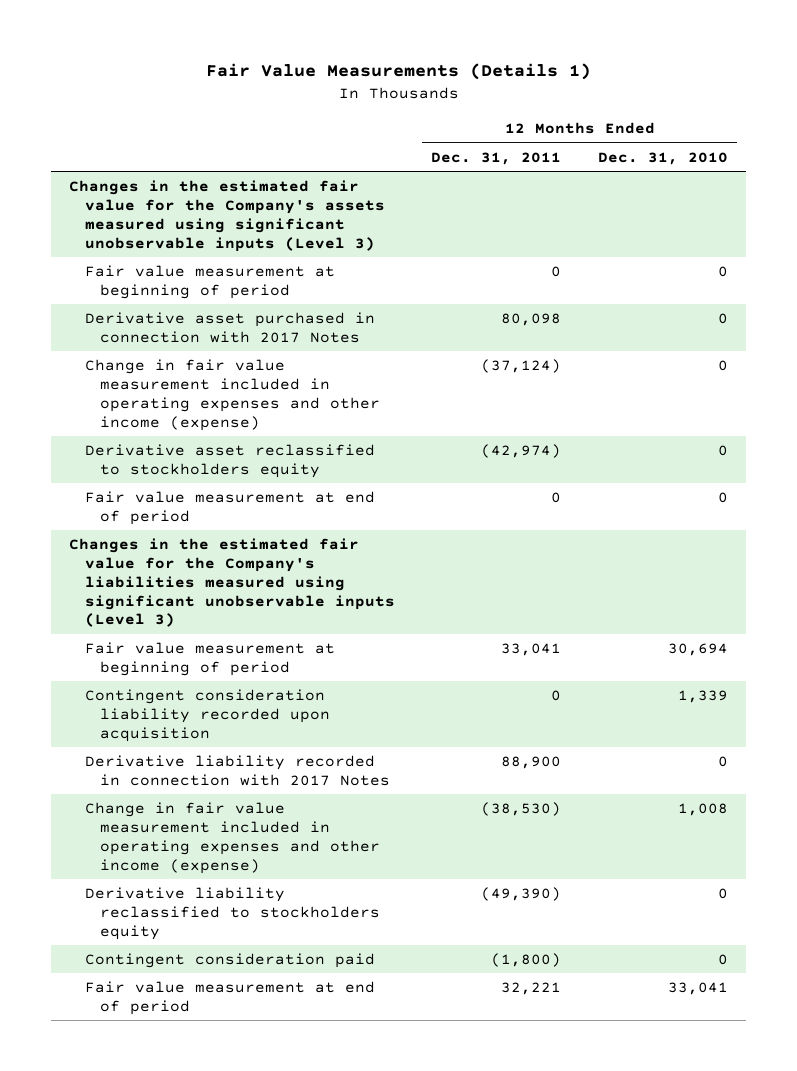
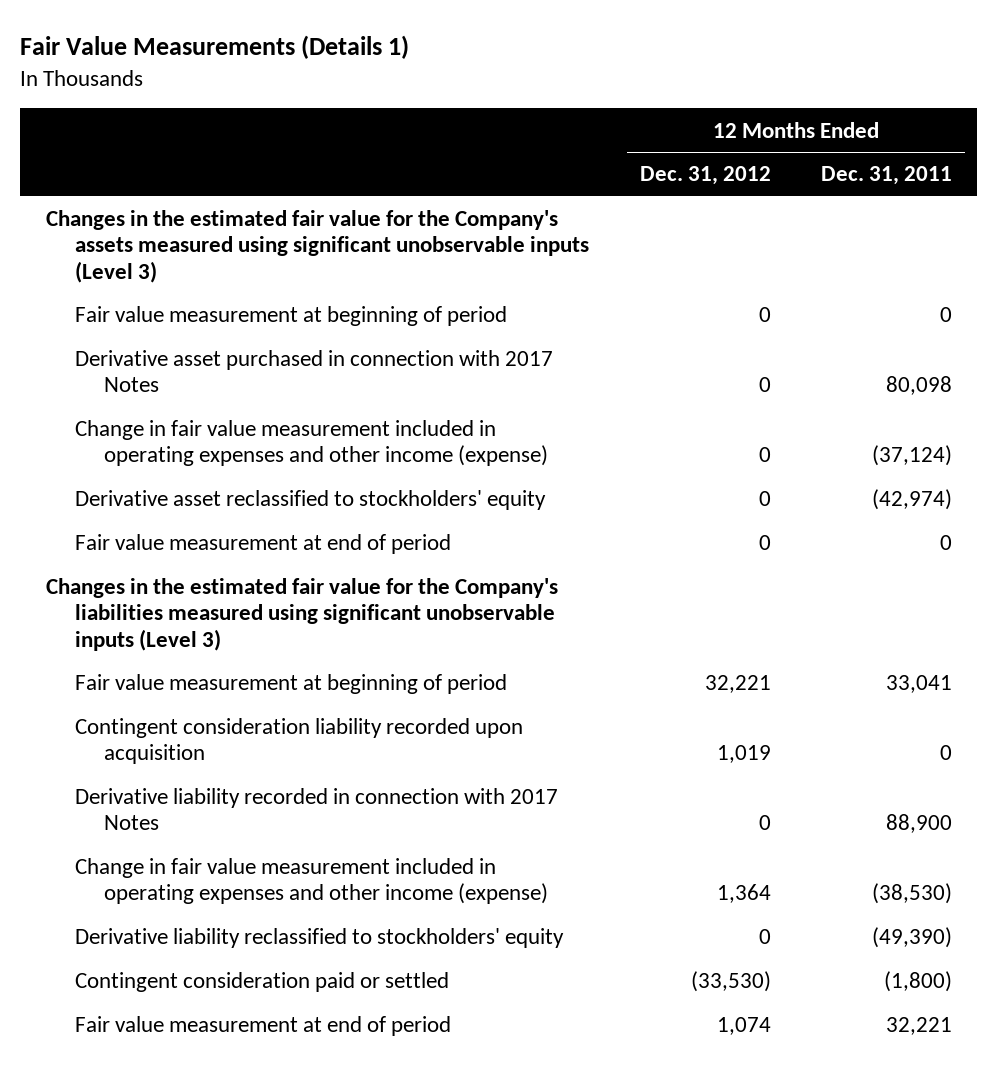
[597,151,728,165] Dec. 31, 2010 -> none
none -> [639,166,771,186] Dec. 31, 2012
[84,444,375,478] Derivative asset reclassified to stockholders equity -> [74,490,546,511] Derivative asset reclassified to stockholders' equity
[84,887,381,940] Derivative liability reclassified to stockholders equity -> [74,928,564,949] Derivative liability reclassified to stockholders' equity
[84,953,375,969] Contingent consideration paid -> [74,972,449,993] Contingent consideration paid or settled

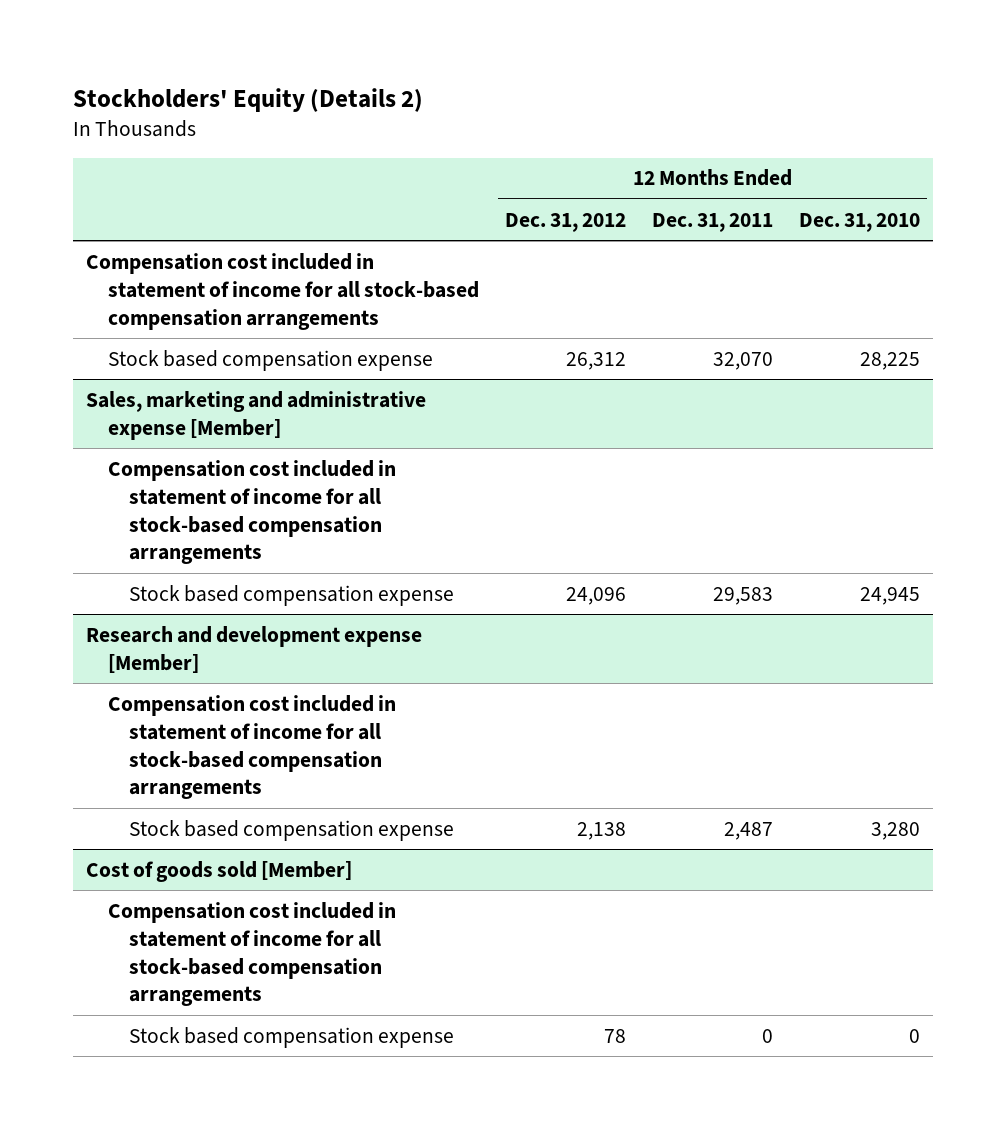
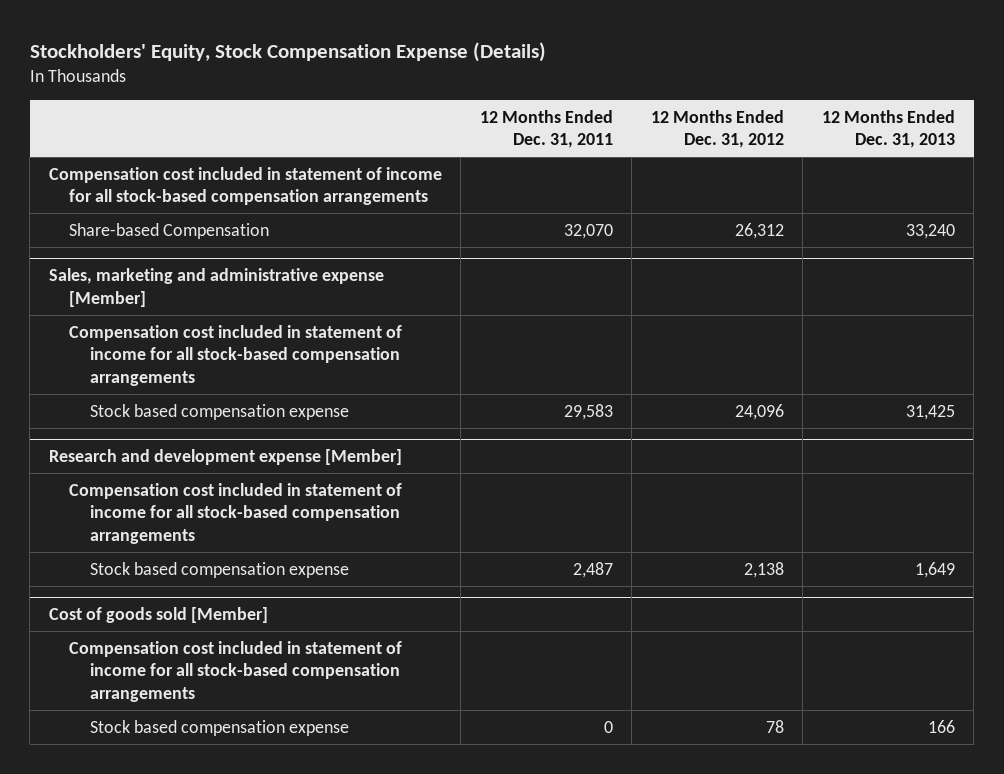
[73,87,424,112] Stockholders' Equity (Details 2) -> [29,41,546,62] Stockholders' Equity, Stock Compensation Expense (Details)
[799,212,921,232] Dec. 31, 2010 -> none
none -> [821,109,955,149] 12 Months Ended Dec. 31, 2013
[107,349,433,371] Stock based compensation expense -> [69,222,270,239] Share-based Compensation

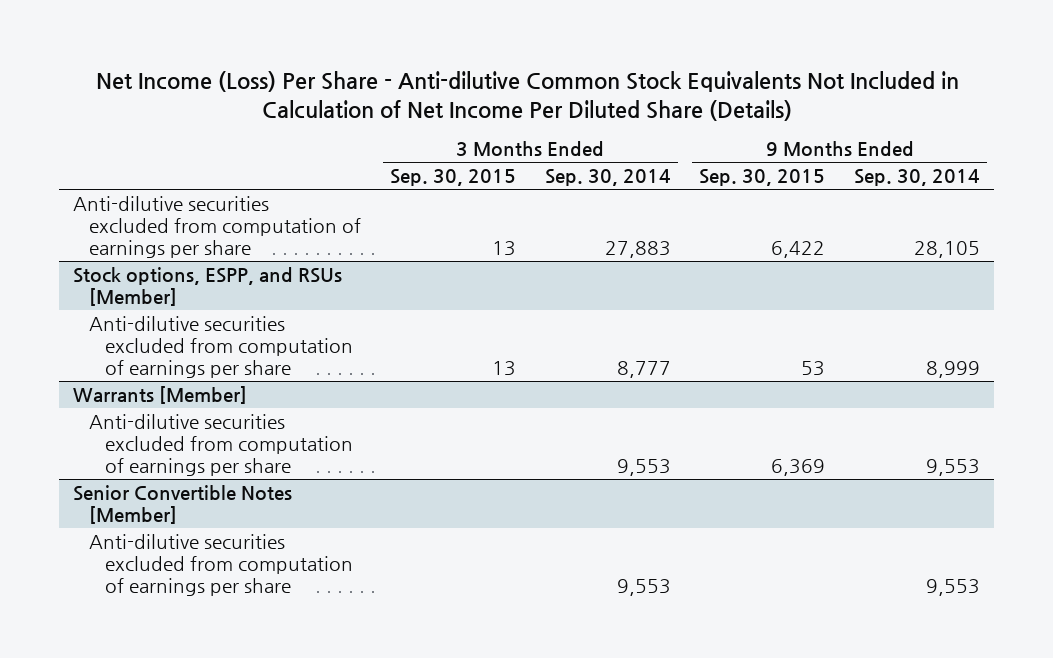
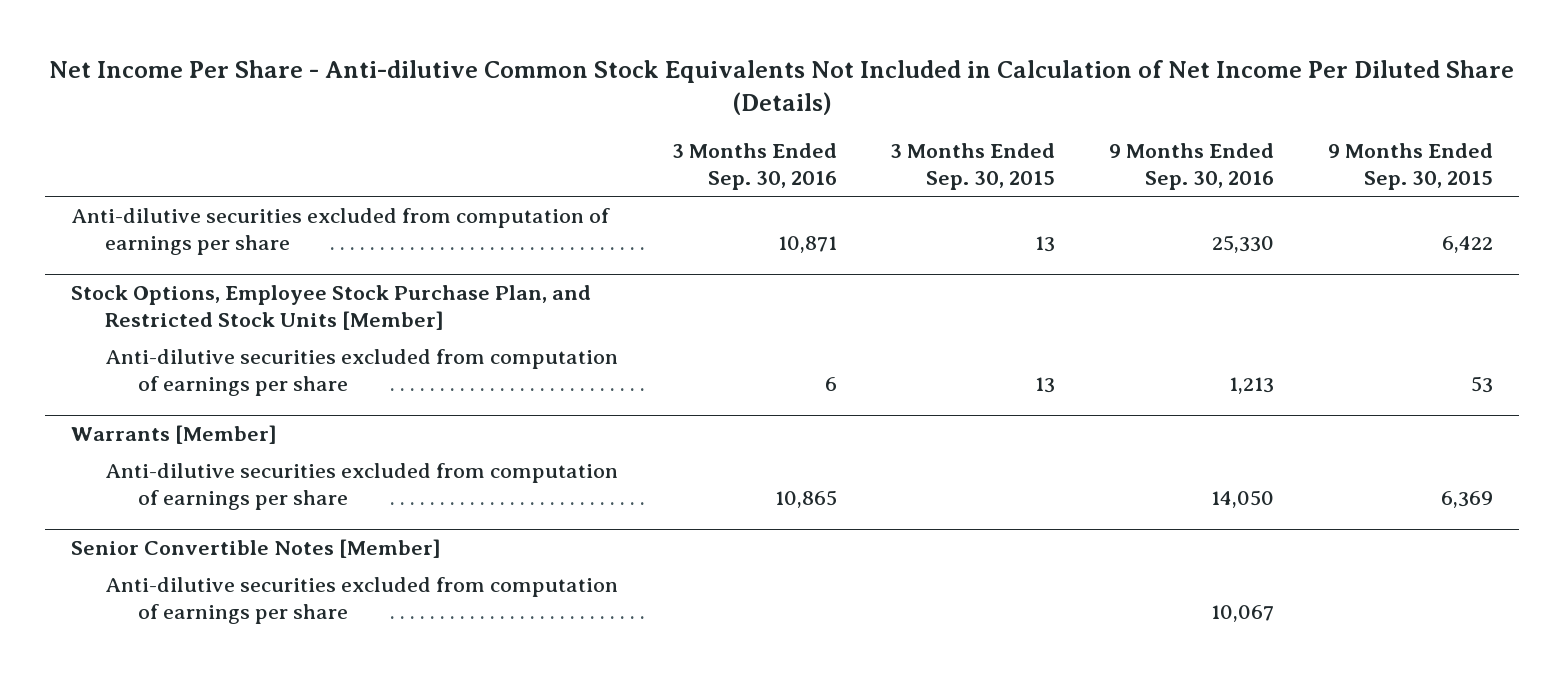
[95,70,959,121] Net Income (Loss) Per Share - Anti-dilutive Common Stock Equivalents Not Included in Calculation of Net Income Per Diluted Share (Details) -> [49,59,1515,116] Net Income Per Share - Anti-dilutive Common Stock Equivalents Not Included in Calculation of Net Income Per Diluted Share (Details)
[544,169,671,187] Sep. 30, 2014 -> none
[853,169,980,187] Sep. 30, 2014 -> none
none -> [671,143,837,191] 3 Months Ended Sep. 30, 2016
none -> [1108,143,1274,191] 9 Months Ended Sep. 30, 2016
[73,266,343,307] Stock options, ESPP, and RSUs [Member] -> [71,285,592,331] Stock Options, Employee Stock Purchase Plan, and Restricted Stock Units [Member]

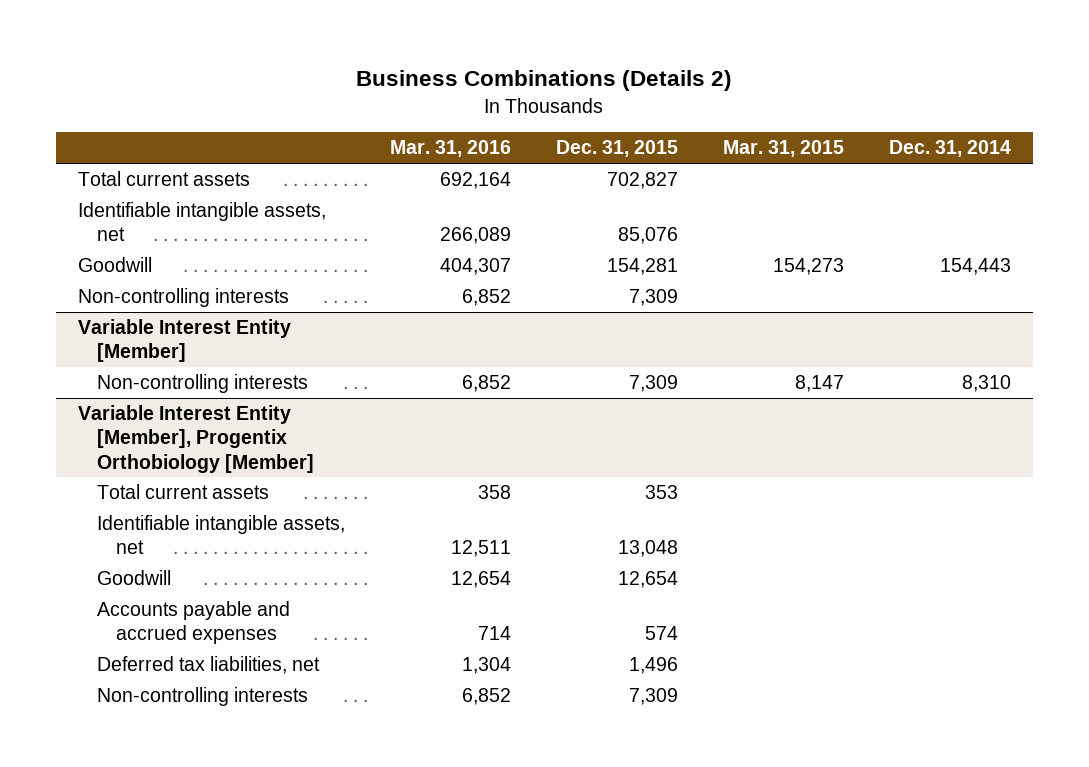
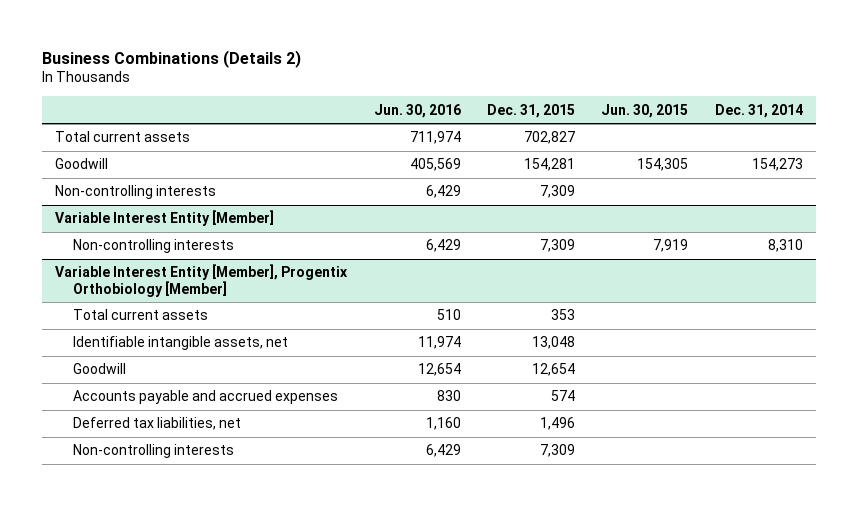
[389,140,511,158] Mar. 31, 2016 -> none
[722,140,844,158] Mar. 31, 2015 -> none
none -> [373,103,461,118] Jun. 30, 2016
none -> [601,103,689,118] Jun. 30, 2015
[78,202,327,242] Identifiable intangible assets, net -> none
[939,258,1011,276] 154,443 -> [751,158,803,172] 154,273

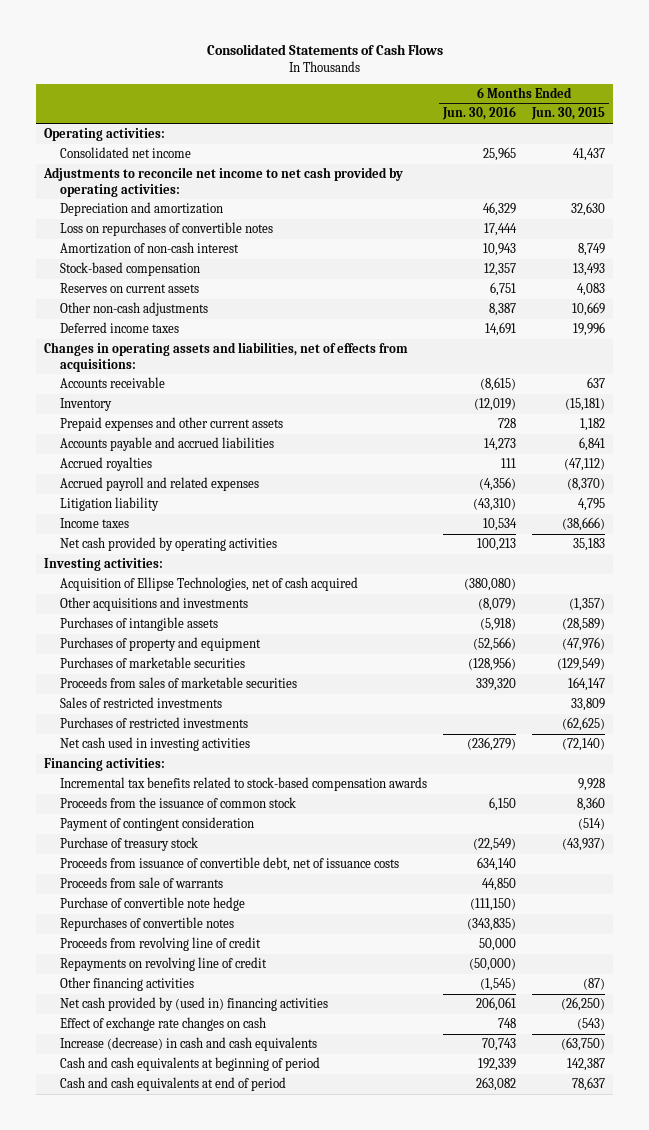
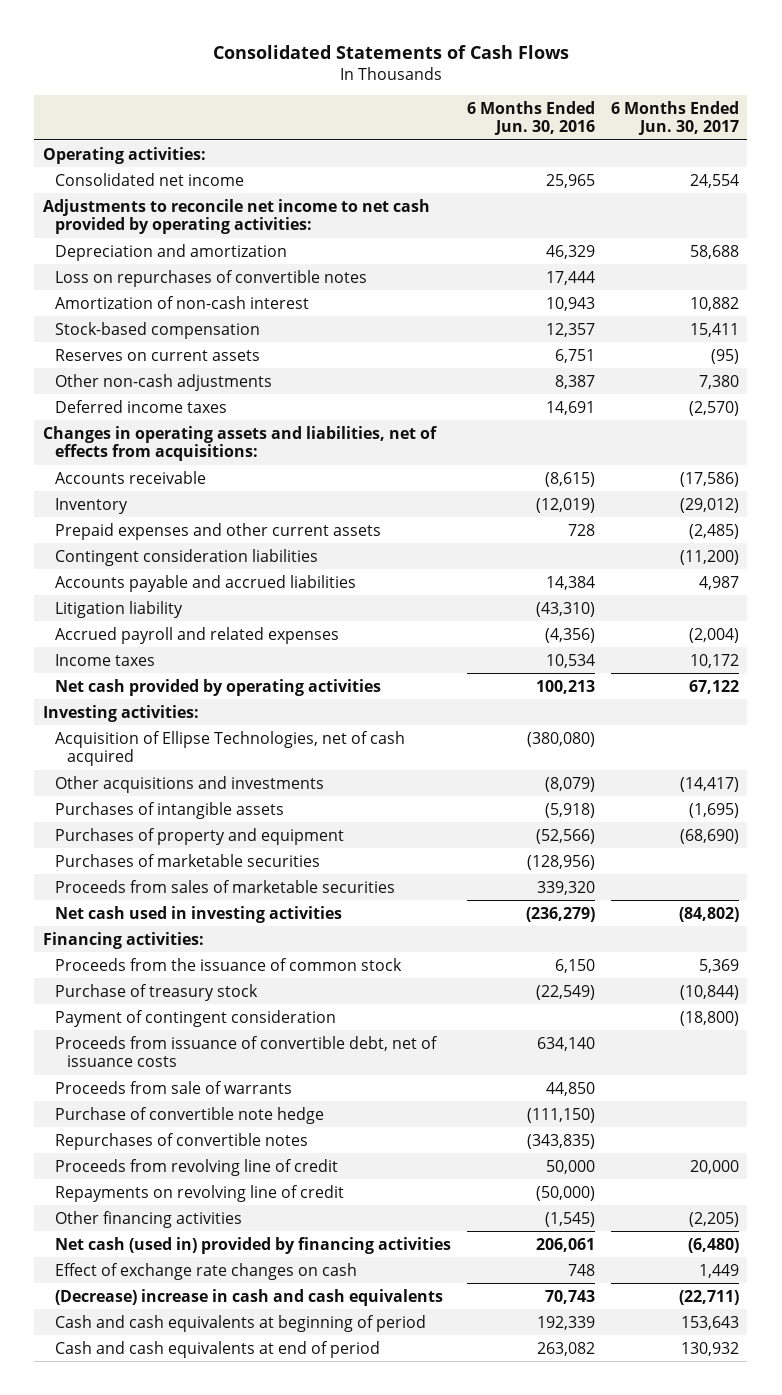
[531,107,606,121] Jun. 30, 2015 -> none
none -> [611,101,740,136] 6 Months Ended Jun. 30, 2017
[59,456,152,471] Accrued royalties -> none
none -> [54,548,318,566] Contingent consideration liabilities
[483,437,516,451] 14,273 -> [546,575,596,590] 14,384
[59,476,259,491] Accrued payroll and related expenses -> [54,626,339,644] Accrued payroll and related expenses
[59,696,222,708] Sales of restricted investments -> none
[59,716,248,728] Purchases of restricted investments -> none
[59,776,427,791] Incremental tax benefits related to stock-based compensation awards -> none
[59,816,254,831] Payment of contingent consideration -> [54,1009,336,1027] Payment of contingent consideration
[59,996,328,1011] Net cash provided by (used in) financing activities -> [54,1236,451,1254] Net cash (used in) provided by financing activities
[59,1036,317,1051] Increase (decrease) in cash and cash equivalents -> [54,1288,443,1306] (Decrease) increase in cash and cash equivalents

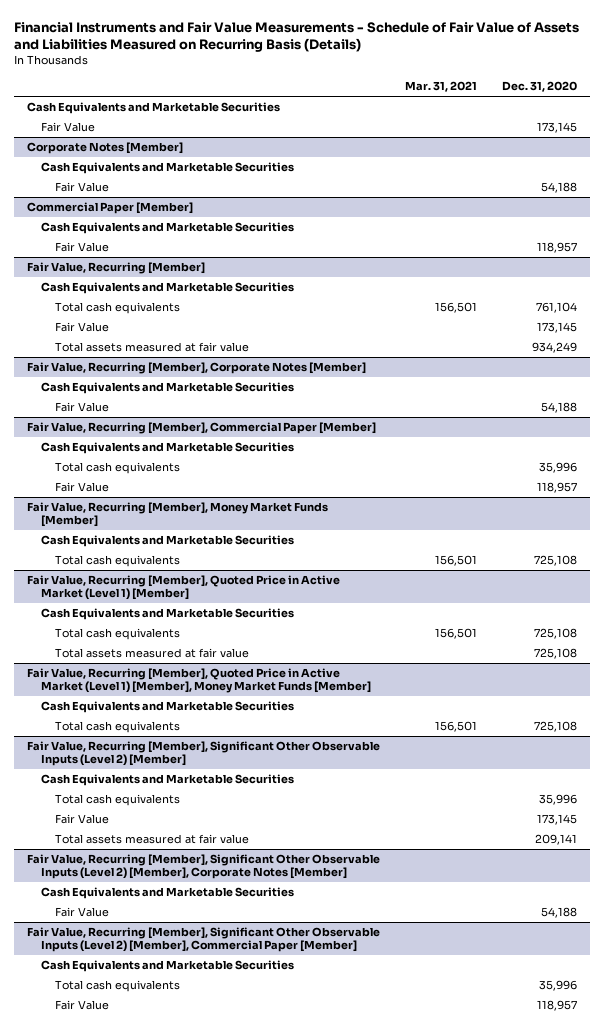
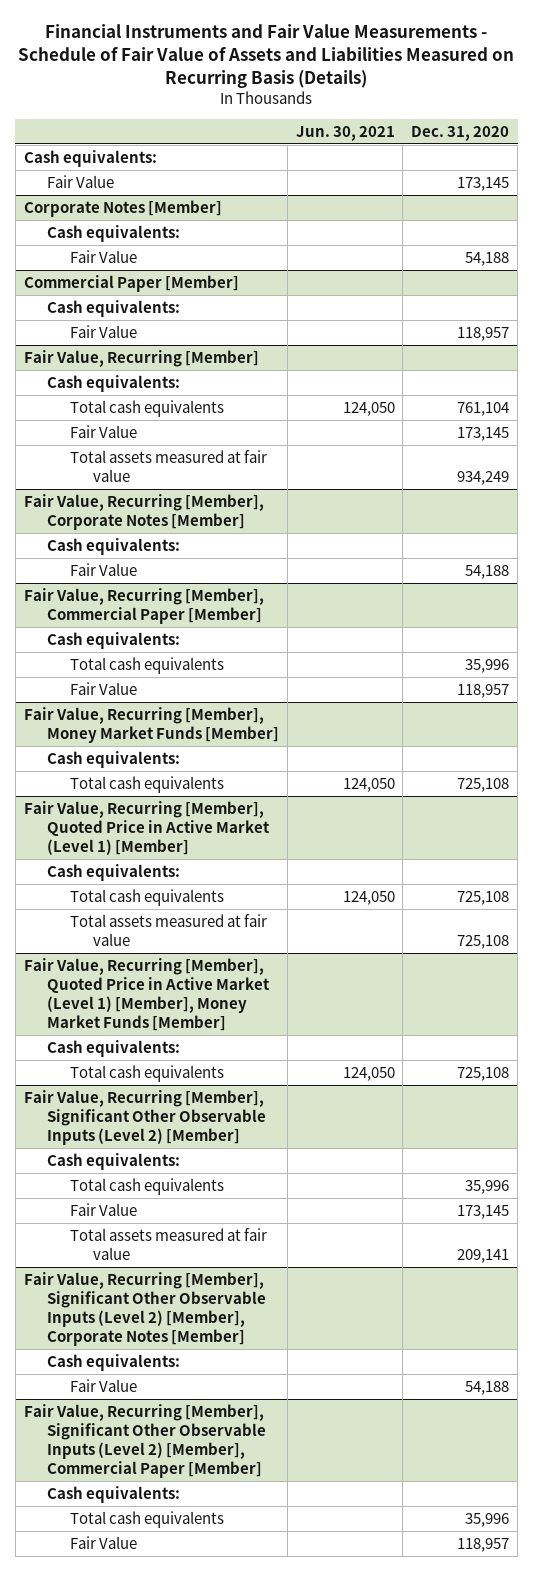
[405,80,478,92] Mar. 31, 2021 -> none
none -> [295,125,395,141] Jun. 30, 2021
[27,102,281,115] Cash Equivalents and Marketable Securities -> [23,149,157,167] Cash equivalents:
[41,162,295,175] Cash Equivalents and Marketable Securities -> [46,224,180,242] Cash equivalents:
[41,222,295,235] Cash Equivalents and Marketable Securities -> [46,299,180,317] Cash equivalents:
[41,282,295,295] Cash Equivalents and Marketable Securities -> [46,374,180,392] Cash equivalents:
[41,382,295,395] Cash Equivalents and Marketable Securities -> [46,537,180,555] Cash equivalents:
[41,442,295,455] Cash Equivalents and Marketable Securities -> [46,631,180,649] Cash equivalents:
[41,535,295,548] Cash Equivalents and Marketable Securities -> [46,750,180,768] Cash equivalents:
[41,608,295,621] Cash Equivalents and Marketable Securities -> [46,863,180,881] Cash equivalents:
[41,701,295,714] Cash Equivalents and Marketable Securities -> [46,1039,180,1057] Cash equivalents:
[41,774,295,787] Cash Equivalents and Marketable Securities -> [46,1152,180,1170] Cash equivalents:
[41,887,295,900] Cash Equivalents and Marketable Securities -> [46,1353,180,1371] Cash equivalents:
[41,960,295,973] Cash Equivalents and Marketable Securities -> [46,1485,180,1503] Cash equivalents:

